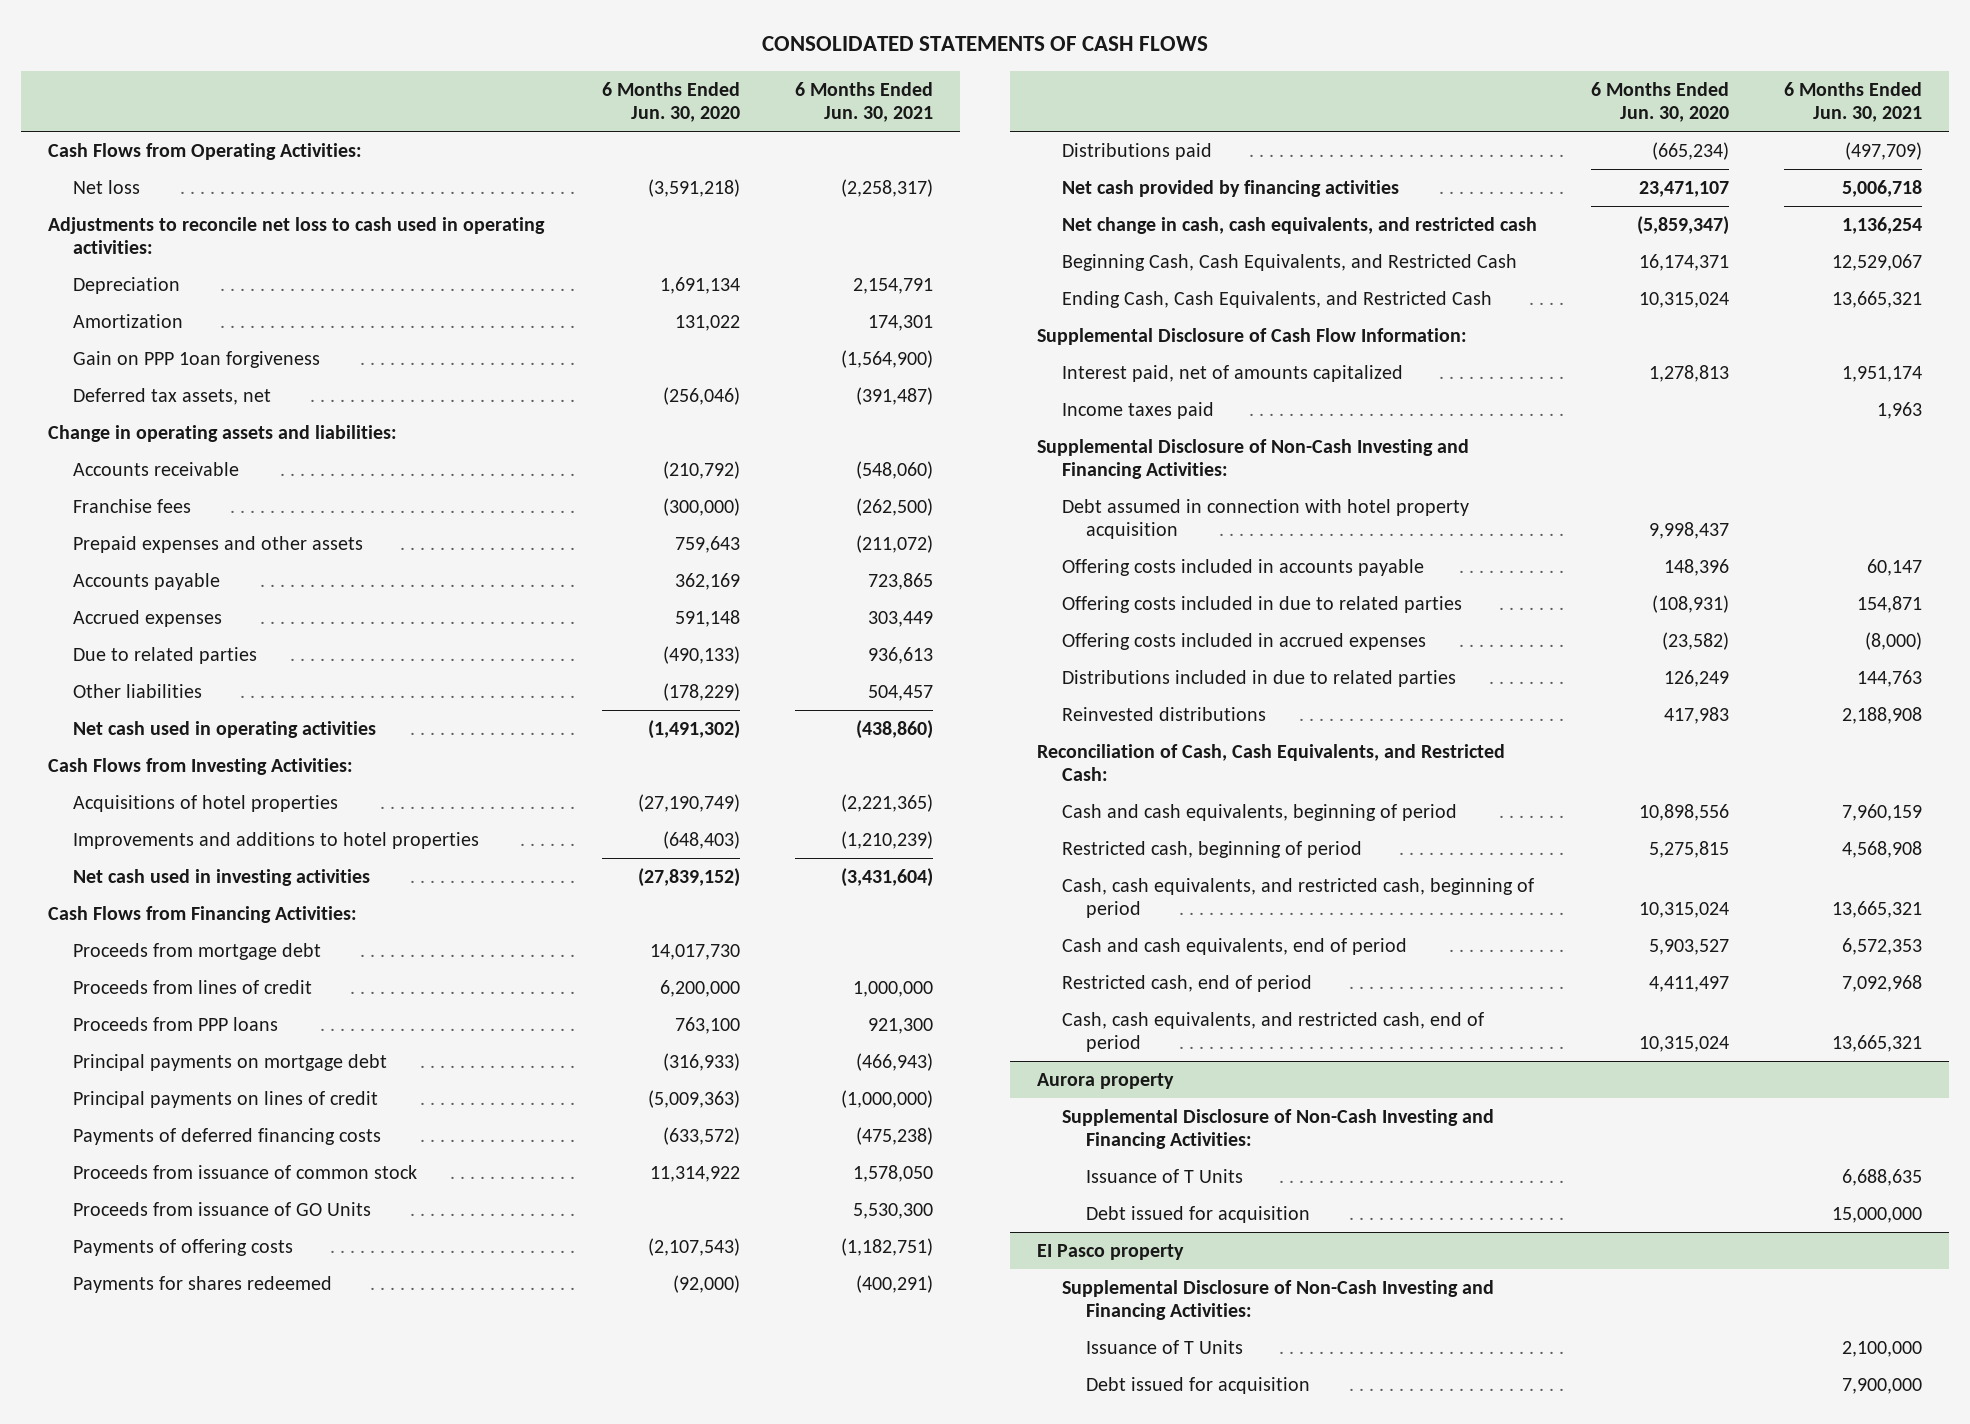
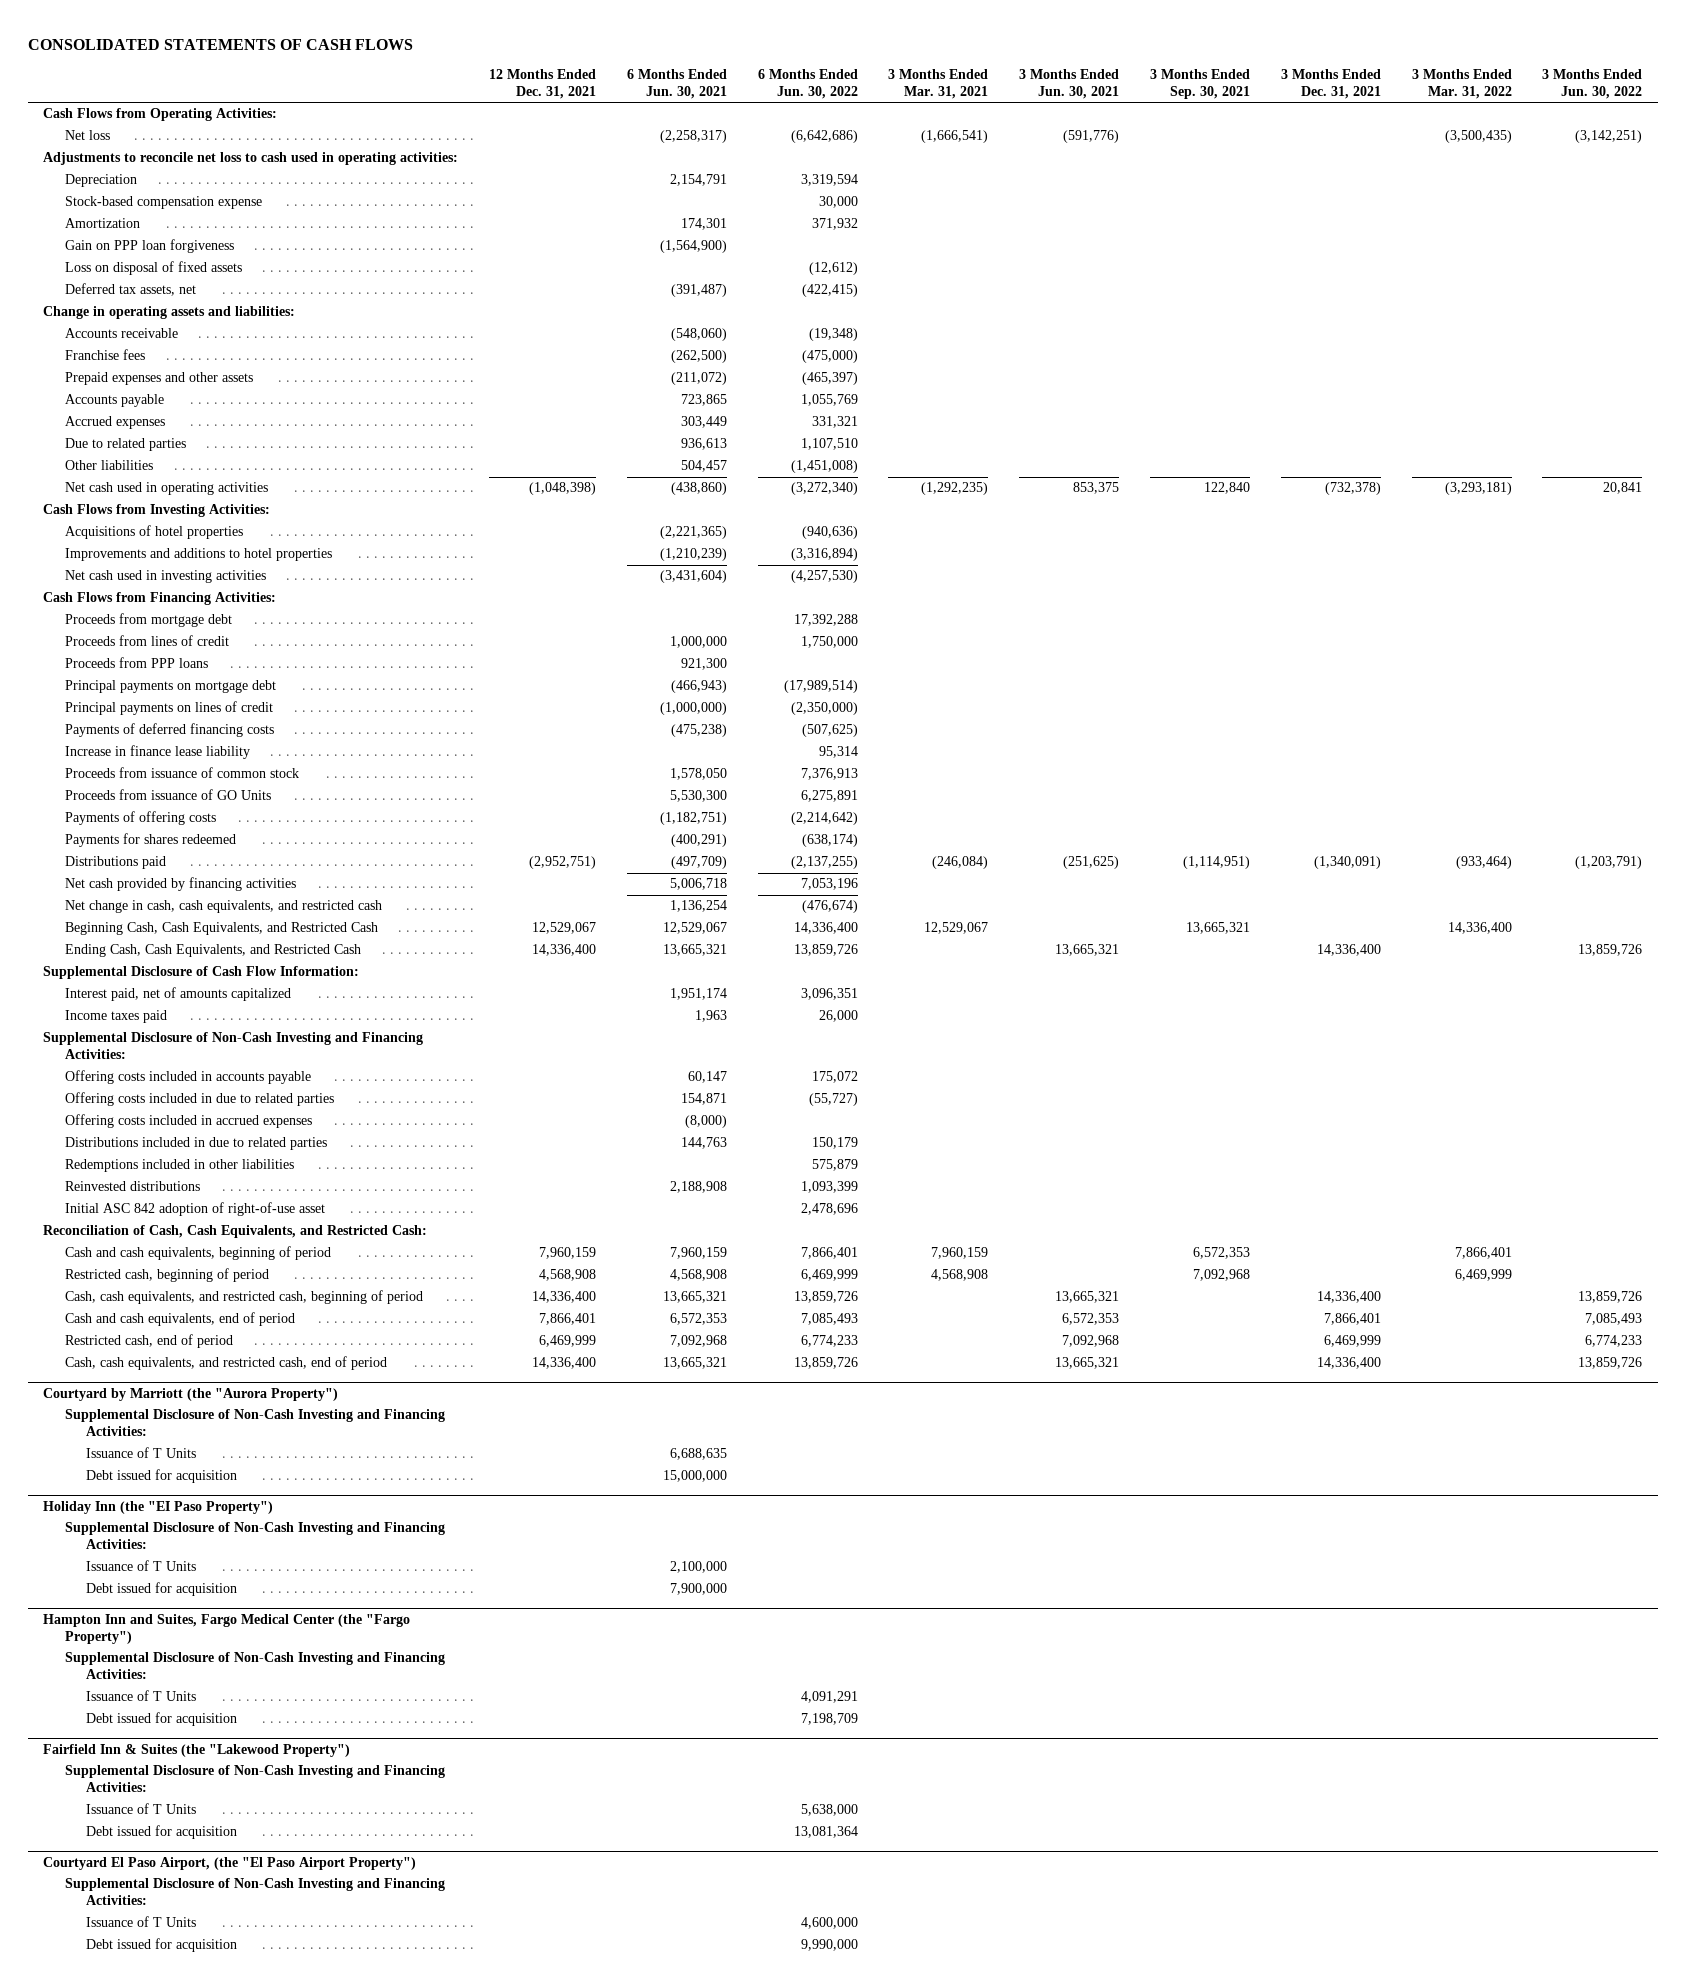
[602,82,741,123] 6 Months Ended Jun. 30, 2020 -> none
none -> [489,68,597,99] 12 Months Ended Dec. 31, 2021
none -> [757,68,858,99] 6 Months Ended Jun. 30, 2022
none -> [888,68,989,99] 3 Months Ended Mar. 31, 2021
none -> [1019,68,1120,99] 3 Months Ended Jun. 30, 2021
none -> [1150,68,1251,99] 3 Months Ended Sep. 30, 2021
none -> [1280,68,1381,99] 3 Months Ended Dec. 31, 2021
none -> [1411,68,1512,99] 3 Months Ended Mar. 31, 2022
none -> [1542,68,1643,99] 3 Months Ended Jun. 30, 2022
none -> [64,196,262,210] Stock-based compensation expense
[72,350,320,368] Gain on PPP 1oan forgiveness -> [64,239,234,254] Gain on PPP loan forgiveness
none -> [64,261,242,276] Loss on disposal of fixed assets
none -> [64,745,250,760] Increase in finance lease liability
[1061,498,1469,540] Debt assumed in connection with hotel property acquisition -> none
none -> [64,1159,294,1173] Redemptions included in other liabilities
none -> [64,1202,325,1217] Initial ASC 842 adoption of right-of-use asset
[1037,1072,1175,1089] Aurora property -> none
none -> [43,1387,339,1401] Courtyard by Marriott (the "Aurora Property")
[1037,1243,1185,1260] EI Pasco property -> none
none -> [43,1500,274,1514] Holiday Inn (the "EI Paso Property")
none -> [43,1613,411,1644] Hampton Inn and Suites, Fargo Medical Center (the "Fargo Property")
none -> [64,1652,445,1680] Supplemental Disclosure of Non-Cash Investing and Financing Activities:
none -> [85,1690,196,1702] Issuance of T Units
none -> [85,1712,237,1727] Debt issued for acquisition
none -> [43,1743,351,1757] Fairfield Inn & Suites (the "Lakewood Property")
none -> [64,1765,445,1793] Supplemental Disclosure of Non-Cash Investing and Financing Activities:
none -> [85,1803,196,1815] Issuance of T Units
none -> [85,1825,237,1840] Debt issued for acquisition
none -> [43,1856,417,1870] Courtyard El Paso Airport, (the "El Paso Airport Property")
none -> [64,1878,445,1906] Supplemental Disclosure of Non-Cash Investing and Financing Activities:
none -> [85,1916,196,1928] Issuance of T Units
none -> [85,1938,237,1953] Debt issued for acquisition

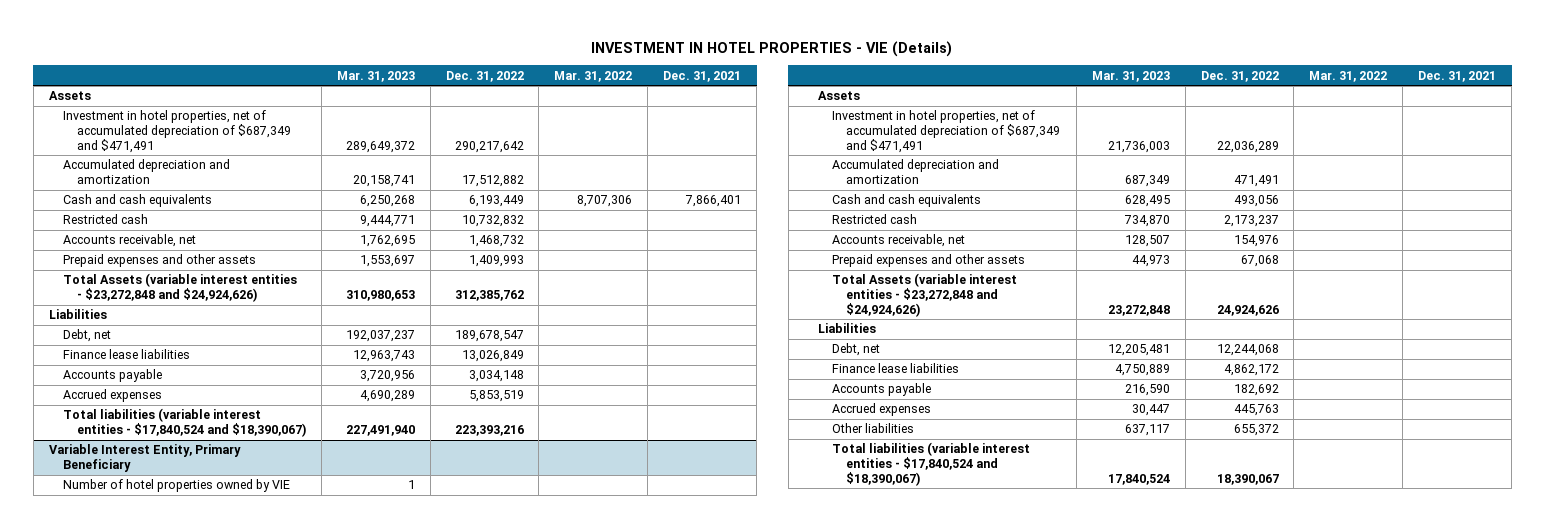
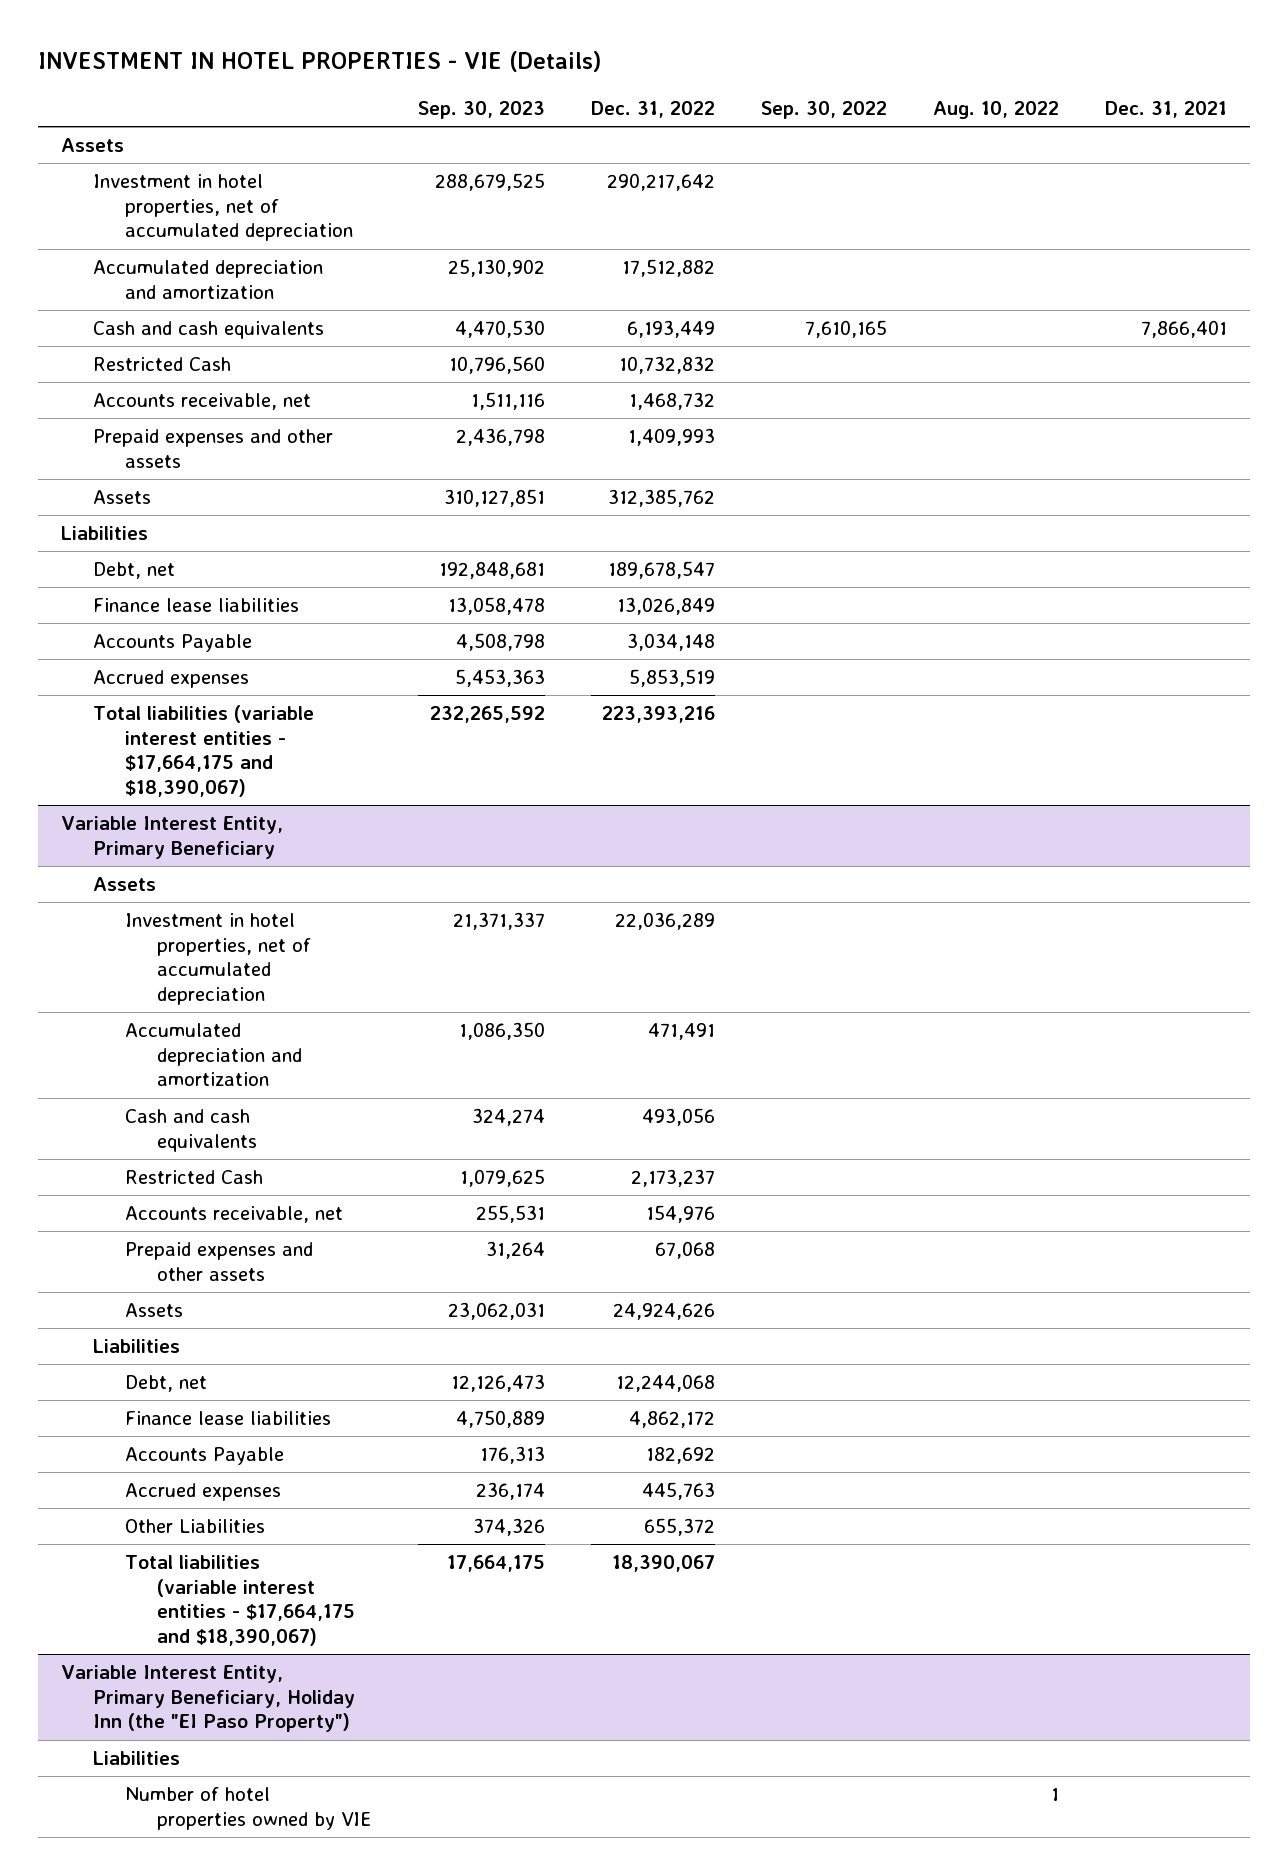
[336,70,415,82] Mar. 31, 2023 -> none
[554,70,633,82] Mar. 31, 2022 -> none
none -> [418,100,546,119] Sep. 30, 2023
none -> [760,100,887,119] Sep. 30, 2022
none -> [932,100,1059,119] Aug. 10, 2022
[62,110,291,153] Investment in hotel properties, net of accumulated depreciation of $687,349 and $471,491 -> [93,174,354,242] Investment in hotel properties, net of accumulated depreciation
[62,214,148,225] Restricted cash -> [93,357,232,372] Restricted Cash
[62,273,297,303] Total Assets (variable interest entities - $23,272,848 and $24,924,626) -> [93,490,152,505] Assets
[62,369,162,383] Accounts payable -> [93,634,253,653] Accounts Payable
[62,408,306,438] Total liabilities (variable interest entities - $17,840,524 and $18,390,067) -> [93,705,315,797] Total liabilities (variable interest entities - $17,664,175 and $18,390,067)
[62,479,290,493] Number of hotel properties owned by VIE -> none
[831,110,1061,153] Investment in hotel properties, net of accumulated depreciation of $687,349 and $471,491 -> [125,913,312,1005] Investment in hotel properties, net of accumulated depreciation
[831,214,917,225] Restricted cash -> [125,1170,264,1185] Restricted Cash
[831,273,1017,317] Total Assets (variable interest entities - $23,272,848 and $24,924,626) -> [125,1303,184,1318] Assets
[831,383,931,397] Accounts payable -> [125,1447,285,1466] Accounts Payable
[831,423,914,434] Other liabilities -> [125,1519,266,1534] Other Liabilities
[831,442,1030,486] Total liabilities (variable interest entities - $17,840,524 and $18,390,067) -> [125,1555,356,1646] Total liabilities (variable interest entities - $17,664,175 and $18,390,067)
none -> [60,1665,356,1733] Variable Interest Entity, Primary Beneficiary, Holiday Inn (the "EI Paso Property")
none -> [93,1751,181,1766] Liabilities
none -> [125,1787,373,1830] Number of hotel properties owned by VIE

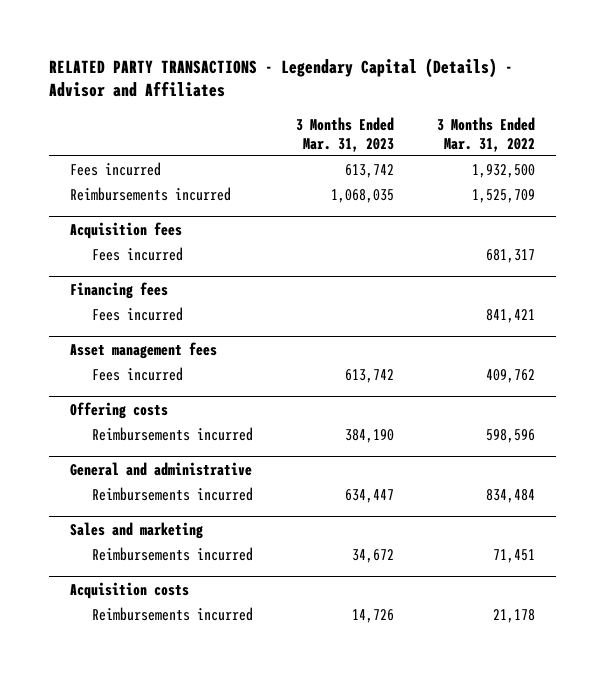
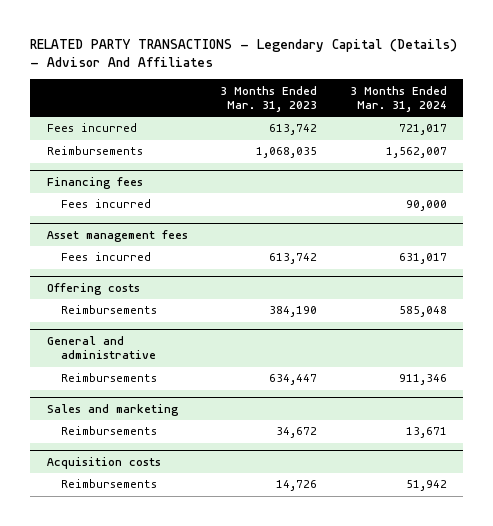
[48,57,513,98] RELATED PARTY TRANSACTIONS - Legendary Capital (Details) - Advisor and Affiliates -> [30,38,458,68] RELATED PARTY TRANSACTIONS - Legendary Capital (Details) - Advisor And Affiliates
[436,116,535,152] 3 Months Ended Mar. 31, 2022 -> none
none -> [349,85,447,113] 3 Months Ended Mar. 31, 2024
[70,221,183,239] Acquisition fees -> none
[92,247,184,262] Fees incurred -> none
[70,187,232,202] Reimbursements incurred -> [46,146,143,156] Reimbursements
[92,427,254,442] Reimbursements incurred -> [60,305,157,315] Reimbursements
[92,487,254,502] Reimbursements incurred -> [60,373,157,383] Reimbursements
[92,547,254,562] Reimbursements incurred -> [60,426,157,436] Reimbursements
[92,607,254,622] Reimbursements incurred -> [60,479,157,489] Reimbursements

